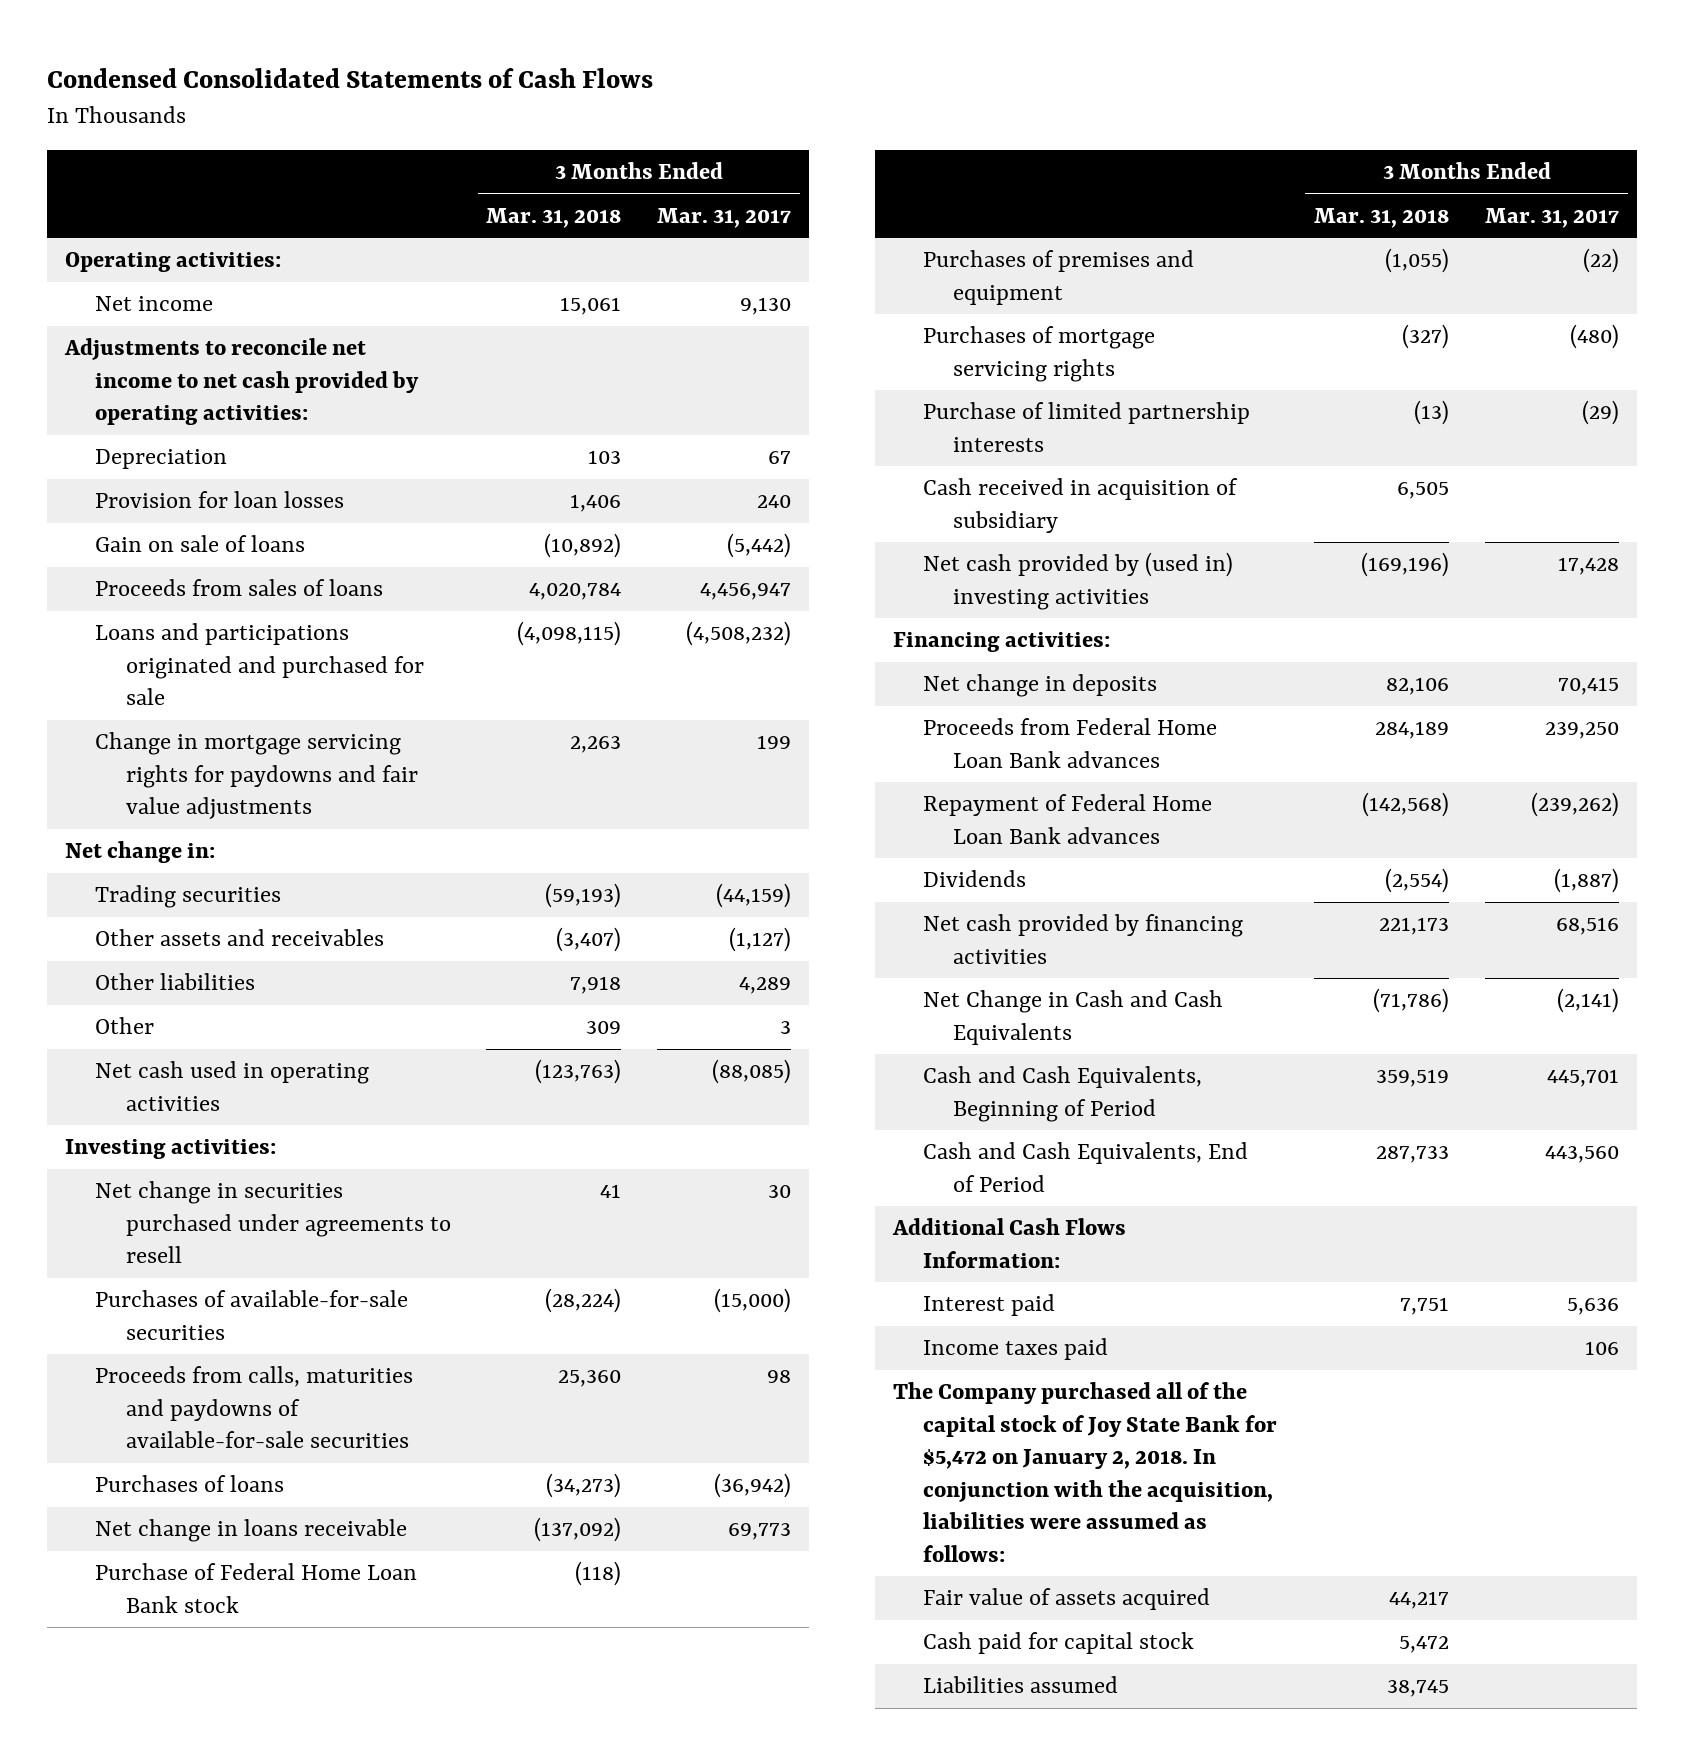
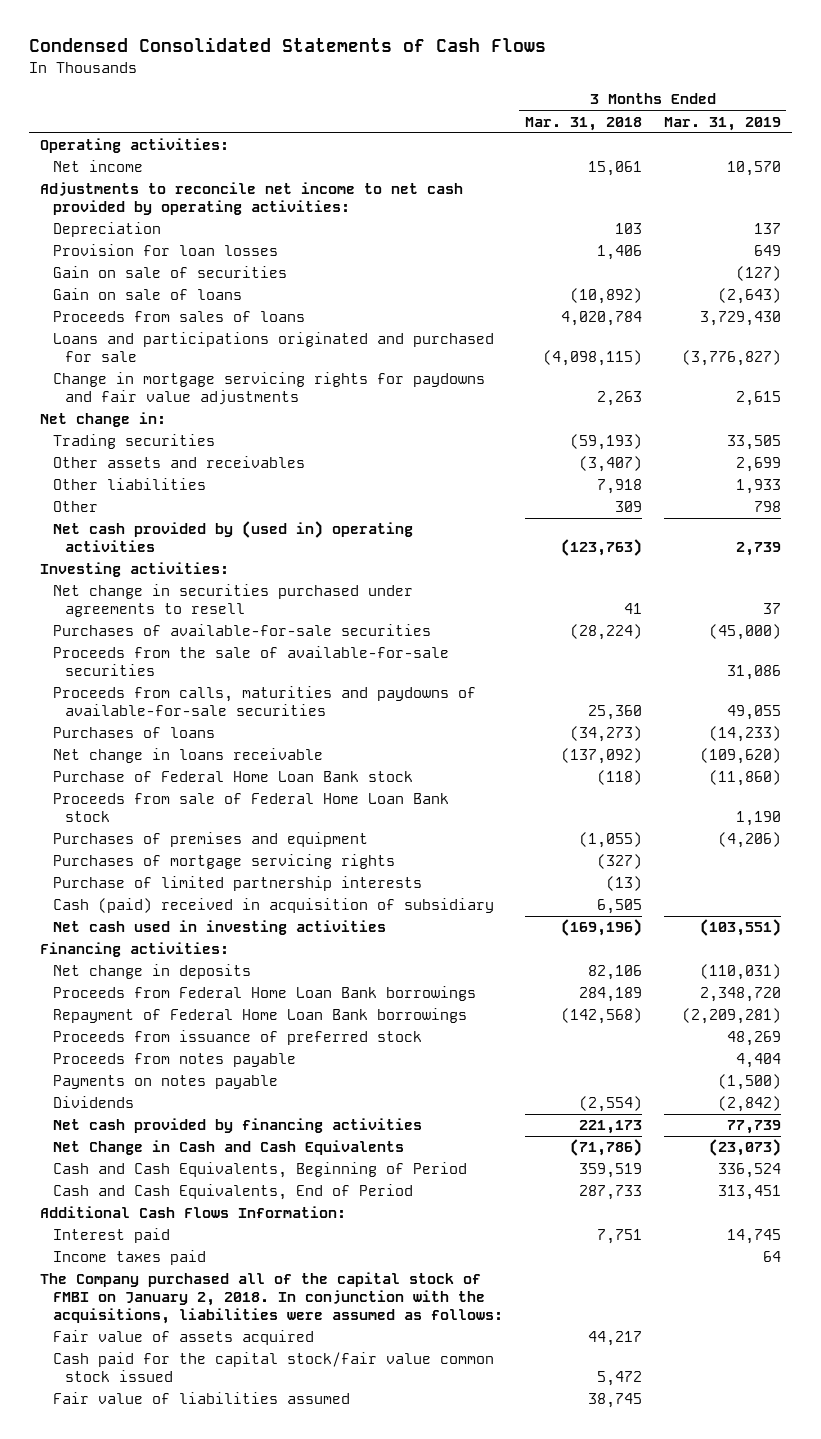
[657,207,792,228] Mar. 31, 2017 -> none
none -> [663,116,781,131] Mar. 31, 2019
none -> [52,266,287,279] Gain on sale of securities
[95,1061,370,1111] Net cash used in operating activities -> [52,521,413,553] Net cash provided by (used in) operating activities
none -> [52,646,449,677] Proceeds from the sale of available-for-sale securities
none -> [52,793,449,823] Proceeds from sale of Federal Home Loan Bank stock
[923,478,1239,533] Cash received in acquisition of subsidiary -> [52,898,494,914] Cash (paid) received in acquisition of subsidiary
[923,552,1234,610] Net cash provided by (used in) investing activities -> [52,920,386,936] Net cash used in investing activities
[923,718,1218,768] Proceeds from Federal Home Loan Bank advances -> [52,986,476,1002] Proceeds from Federal Home Loan Bank borrowings
[923,794,1213,844] Repayment of Federal Home Loan Bank advances -> [52,1008,467,1024] Repayment of Federal Home Loan Bank borrowings
none -> [52,1030,422,1046] Proceeds from issuance of preferred stock
none -> [52,1053,296,1068] Proceeds from notes payable
none -> [52,1075,278,1090] Payments on notes payable
[892,1382,1278,1562] The Company purchased all of the capital stock of Joy State Bank for $5,472 on January 2, 2018. In conjunction with the acquisition, liabilities were assumed as follows: -> [40,1272,503,1324] The Company purchased all of the capital stock of FMBI on January 2, 2018. In conjunction with the acquisitions, liabilities were assumed as follows:
[923,1632,1195,1655] Cash paid for capital stock -> [52,1352,494,1383] Cash paid for the capital stock/fair value common stock issued
[923,1676,1119,1694] Liabilities assumed -> [52,1392,350,1405] Fair value of liabilities assumed

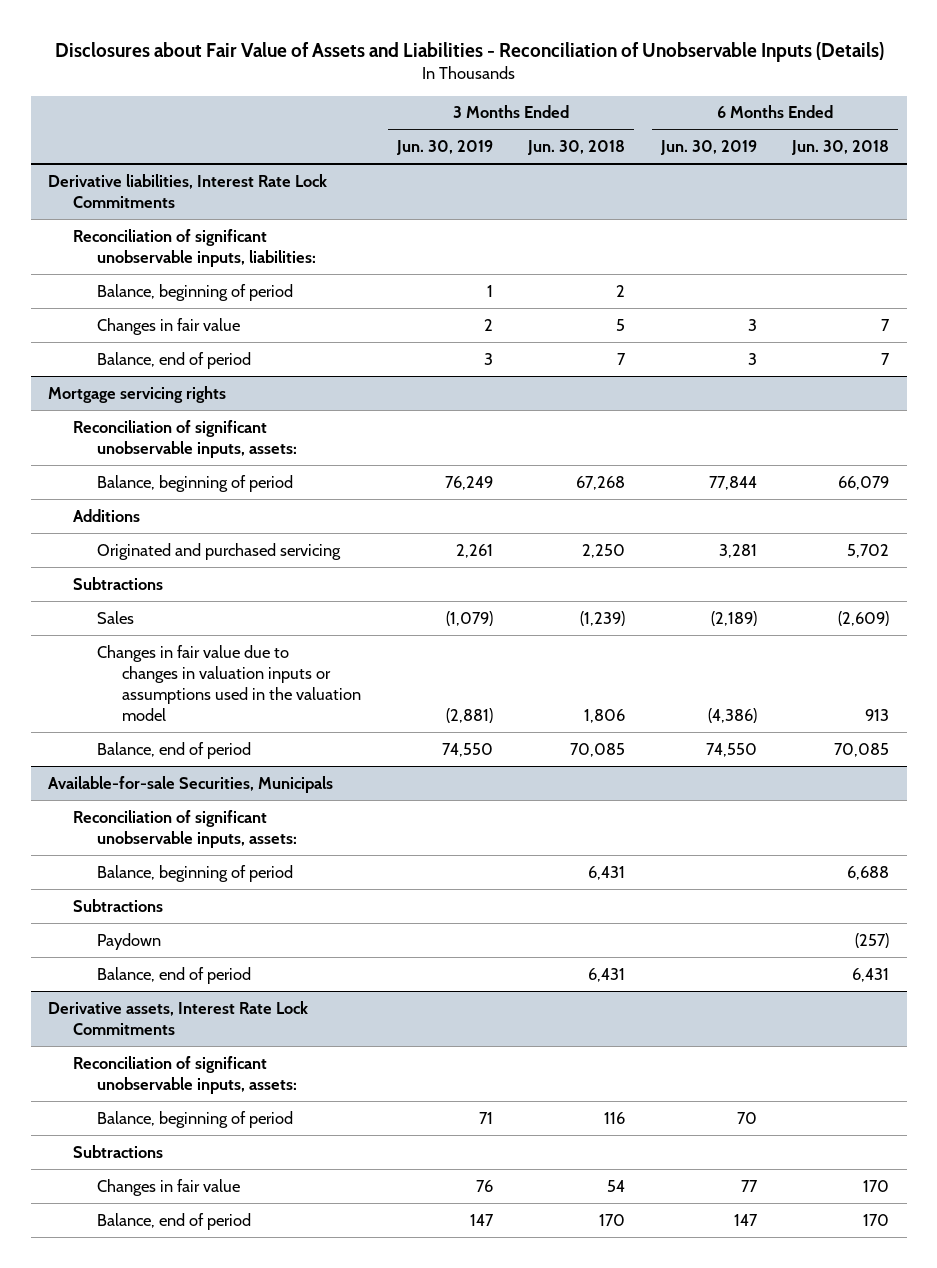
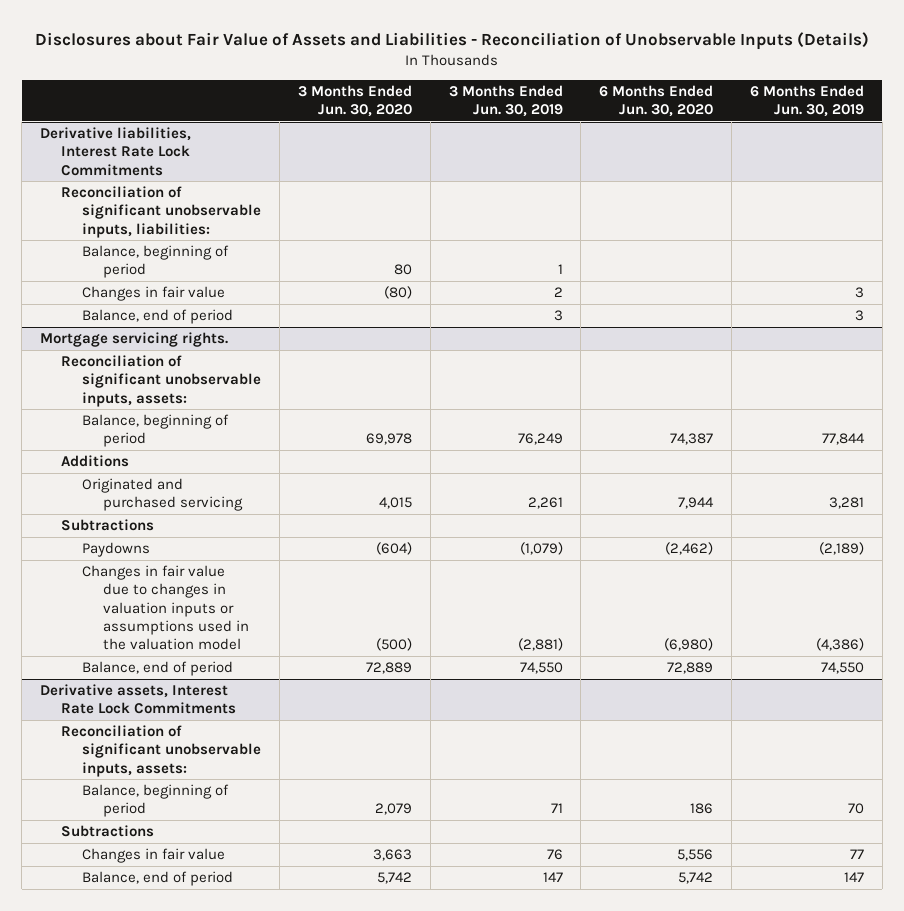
[527,140,626,156] Jun. 30, 2018 -> none
[791,140,890,156] Jun. 30, 2018 -> none
none -> [297,84,412,118] 3 Months Ended Jun. 30, 2020
none -> [599,84,714,118] 6 Months Ended Jun. 30, 2020
[48,385,227,403] Mortgage servicing rights -> [40,332,229,348] Mortgage servicing rights.
[97,610,135,624] Sales -> [82,542,151,558] Paydowns
[48,775,334,793] Available-for-sale Securities, Municipals -> none
[72,809,298,848] Reconciliation of significant unobservable inputs, assets: -> none
[97,864,294,882] Balance, beginning of period -> none
[72,898,163,912] Subtractions -> none
[97,932,162,950] Paydown -> none
[97,966,252,984] Balance, end of period -> none

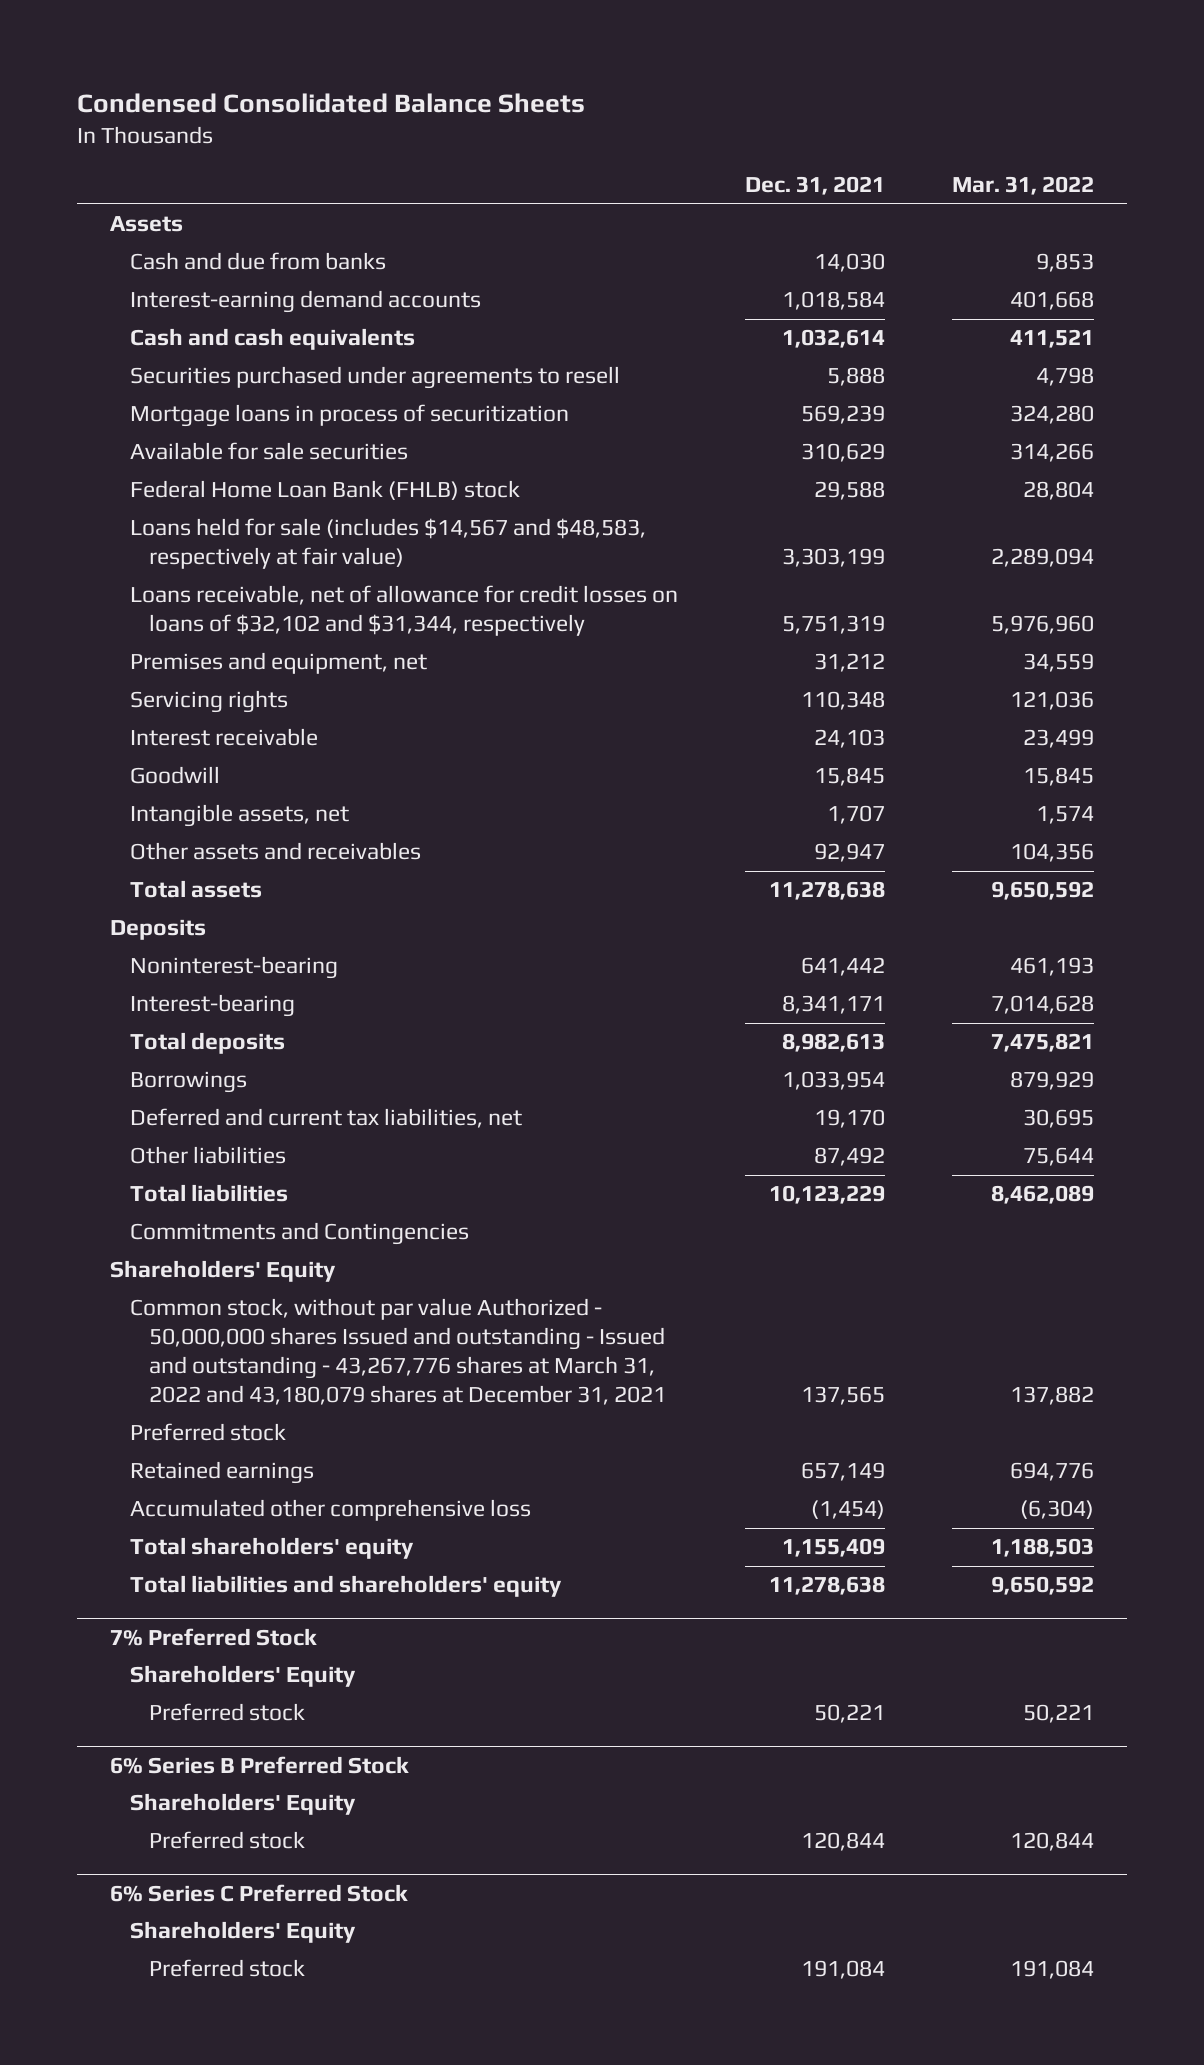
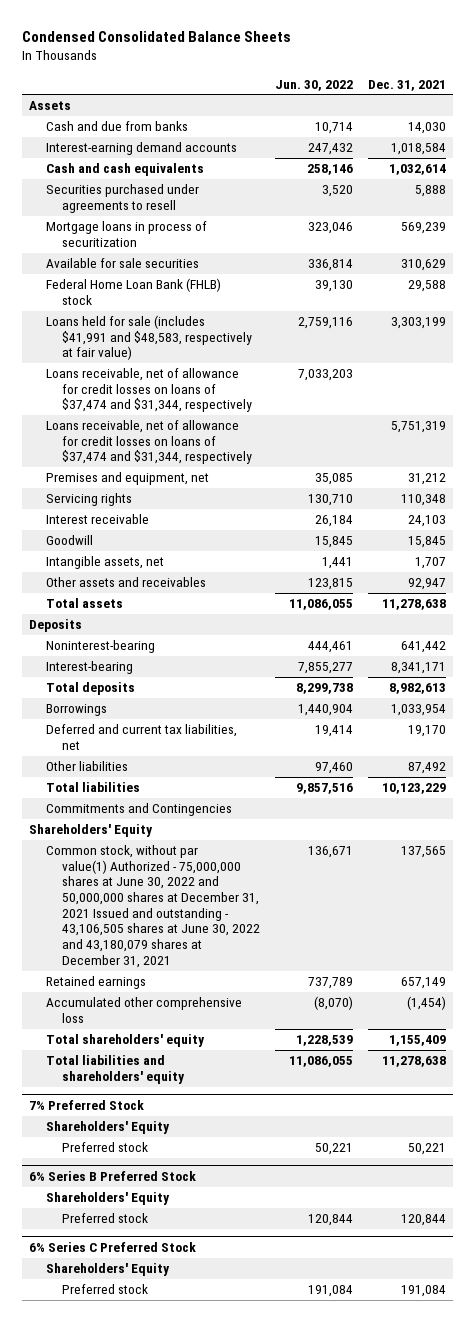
[951,176,1094,196] Mar. 31, 2022 -> none
none -> [274,79,353,91] Jun. 30, 2022
[129,518,646,570] Loans held for sale (includes $14,567 and $48,583, respectively at fair value) -> [45,315,252,361] Loans held for sale (includes $41,991 and $48,583, respectively at fair value)
none -> [45,368,252,413] Loans receivable, net of allowance for credit losses on loans of $37,474 and $31,344, respectively
[129,585,678,637] Loans receivable, net of allowance for credit losses on loans of $32,102 and $31,344, respectively -> [45,420,252,465] Loans receivable, net of allowance for credit losses on loans of $37,474 and $31,344, respectively
[129,1423,286,1442] Preferred stock -> none
[129,1298,667,1406] Common stock, without par value Authorized - 50,000,000 shares Issued and outstanding - Issued and outstanding - 43,267,776 shares at March 31, 2022 and 43,180,079 shares at December 31, 2021 -> [45,845,260,968] Common stock, without par value(1) Authorized - 75,000,000 shares at June 30, 2022 and 50,000,000 shares at December 31, 2021 Issued and outstanding - 43,106,505 shares at June 30, 2022 and 43,180,079 shares at December 31, 2021

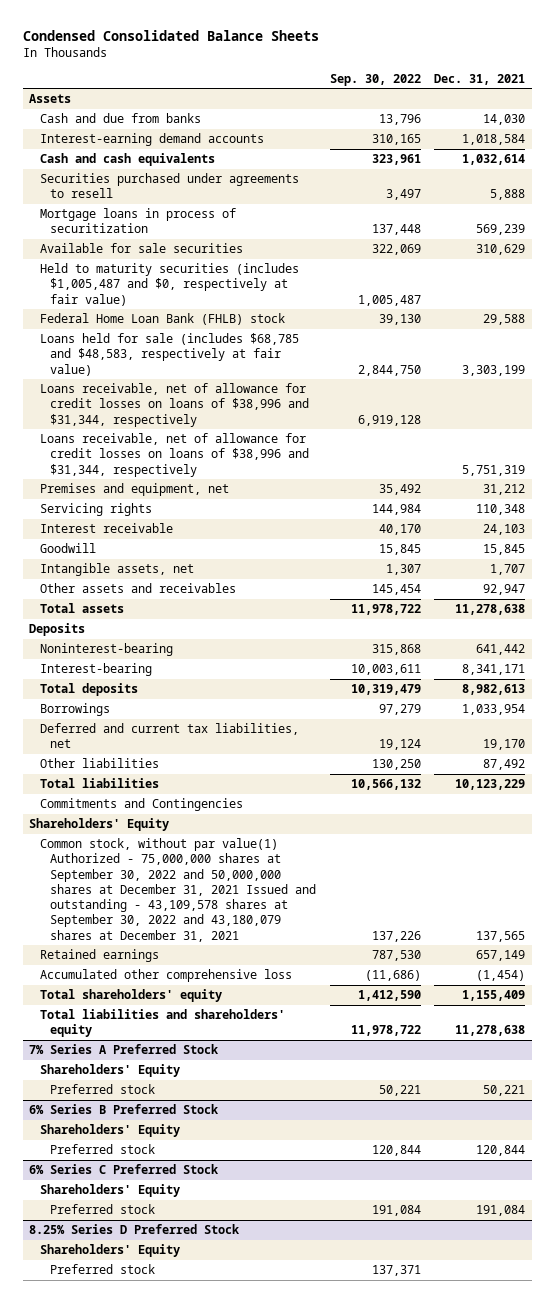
[274,79,353,91] Jun. 30, 2022 -> none
none -> [329,73,421,86] Sep. 30, 2022
none -> [39,263,299,306] Held to maturity securities (includes $1,005,487 and $0, respectively at fair value)
[45,315,252,361] Loans held for sale (includes $41,991 and $48,583, respectively at fair value) -> [39,333,299,376] Loans held for sale (includes $68,785 and $48,583, respectively at fair value)
[45,368,252,413] Loans receivable, net of allowance for credit losses on loans of $37,474 and $31,344, respectively -> [39,383,309,427] Loans receivable, net of allowance for credit losses on loans of $38,996 and $31,344, respectively
[45,420,252,465] Loans receivable, net of allowance for credit losses on loans of $37,474 and $31,344, respectively -> [39,433,309,477] Loans receivable, net of allowance for credit losses on loans of $38,996 and $31,344, respectively
[45,845,260,968] Common stock, without par value(1) Authorized - 75,000,000 shares at June 30, 2022 and 50,000,000 shares at December 31, 2021 Issued and outstanding - 43,106,505 shares at June 30, 2022 and 43,180,079 shares at December 31, 2021 -> [39,838,316,942] Common stock, without par value(1) Authorized - 75,000,000 shares at September 30, 2022 and 50,000,000 shares at December 31, 2021 Issued and outstanding - 43,109,578 shares at September 30, 2022 and 43,180,079 shares at December 31, 2021
[29,1099,145,1110] 7% Preferred Stock -> [29,1044,220,1055] 7% Series A Preferred Stock
none -> [29,1224,241,1235] 8.25% Series D Preferred Stock
none -> [39,1244,180,1258] Shareholders' Equity
none -> [49,1264,155,1275] Preferred stock

